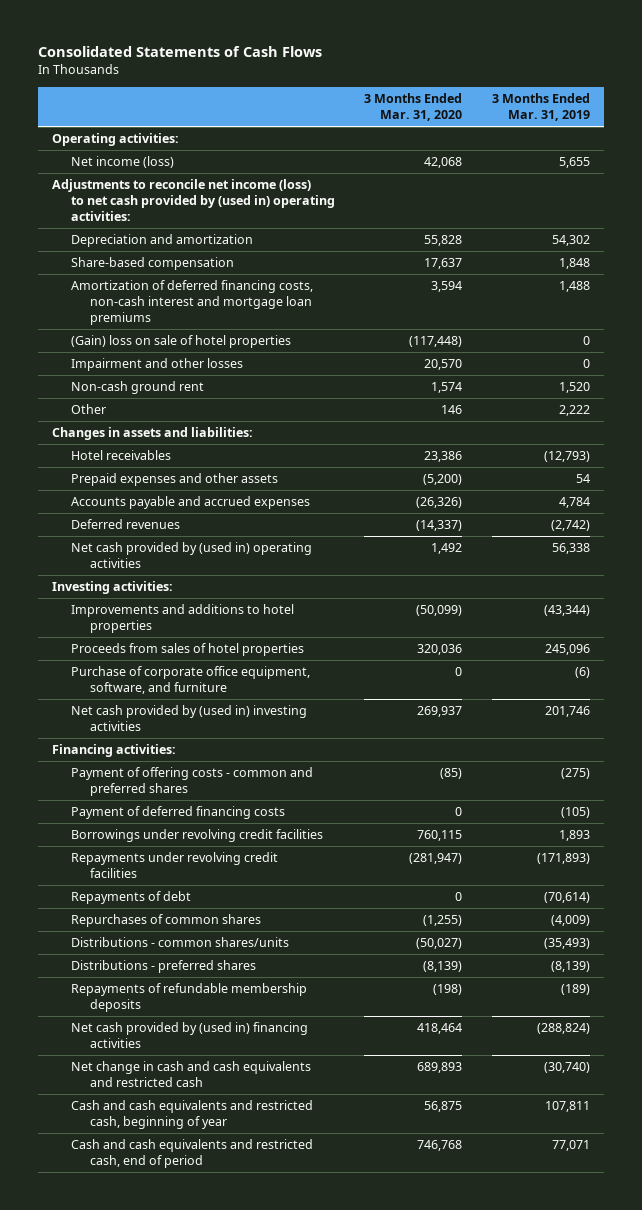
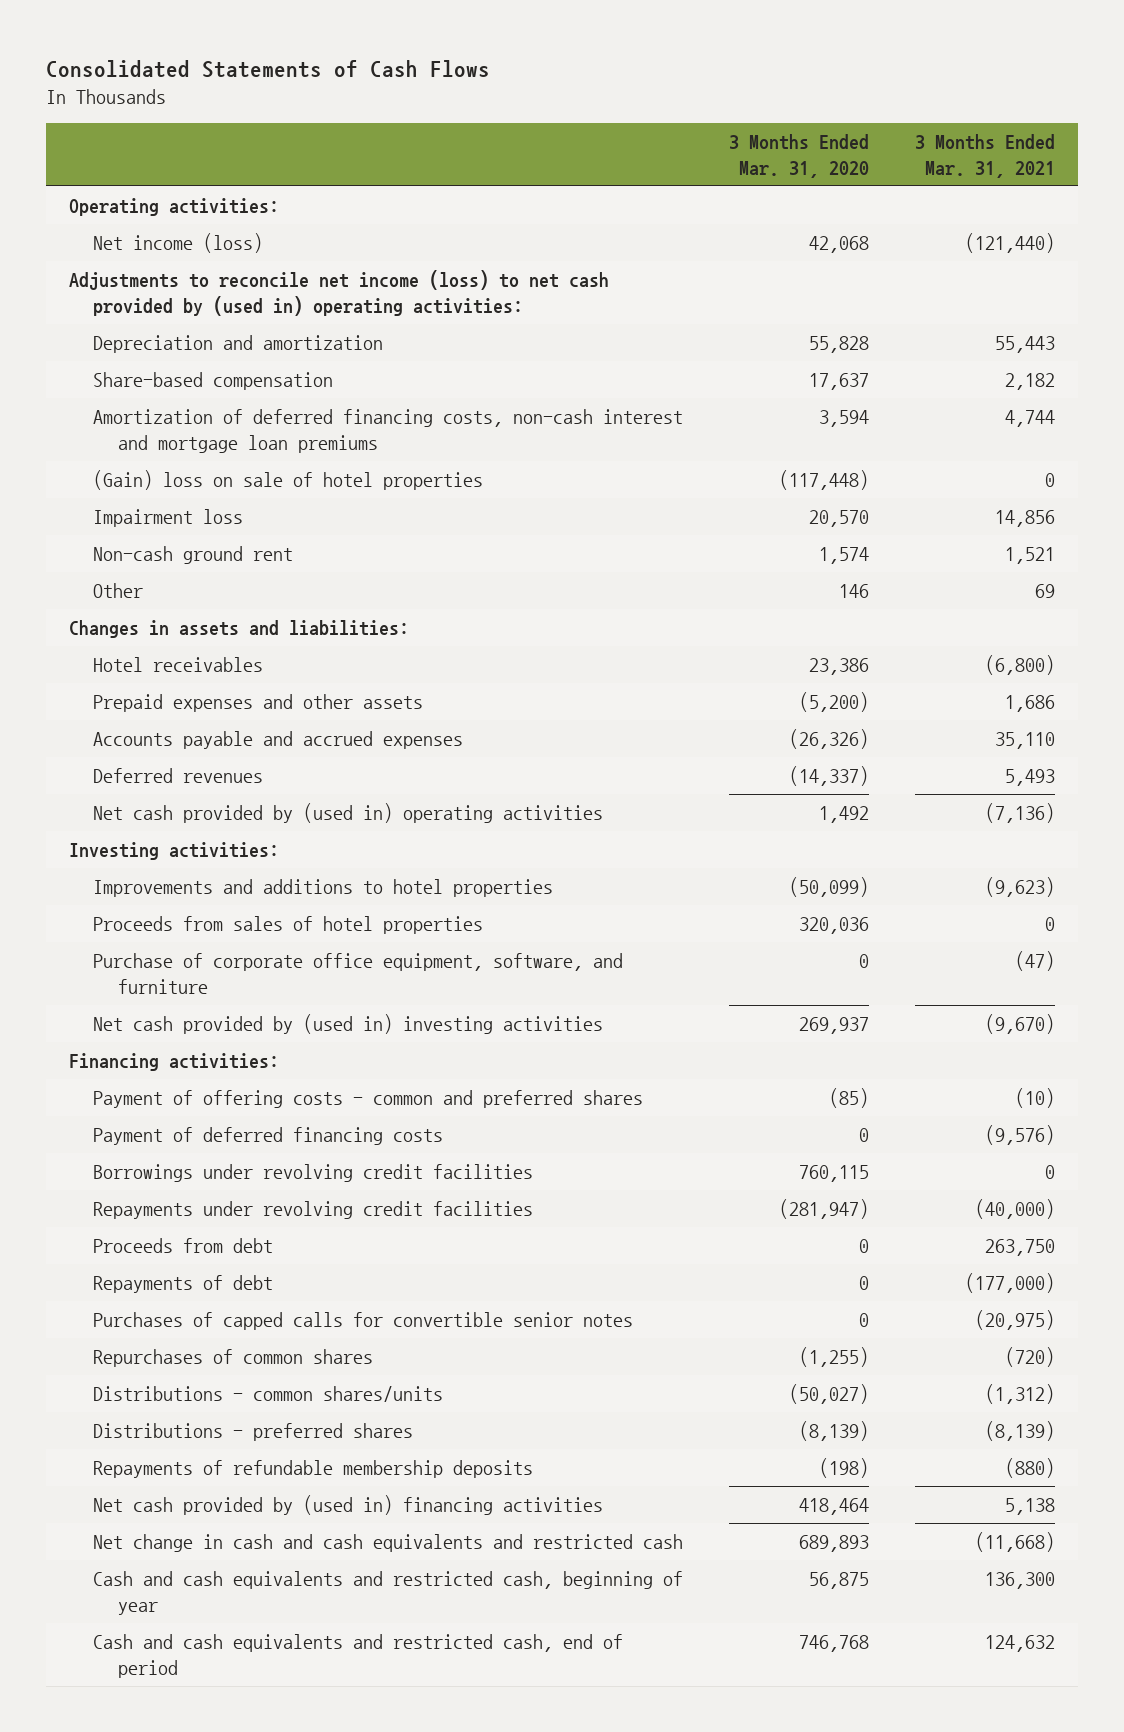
[491,93,590,121] 3 Months Ended Mar. 31, 2019 -> none
none -> [915,133,1056,178] 3 Months Ended Mar. 31, 2021
[71,358,244,372] Impairment and other losses -> [93,508,244,527] Impairment loss
none -> [93,1237,274,1253] Proceeds from debt
none -> [93,1311,634,1330] Purchases of capped calls for convertible senior notes

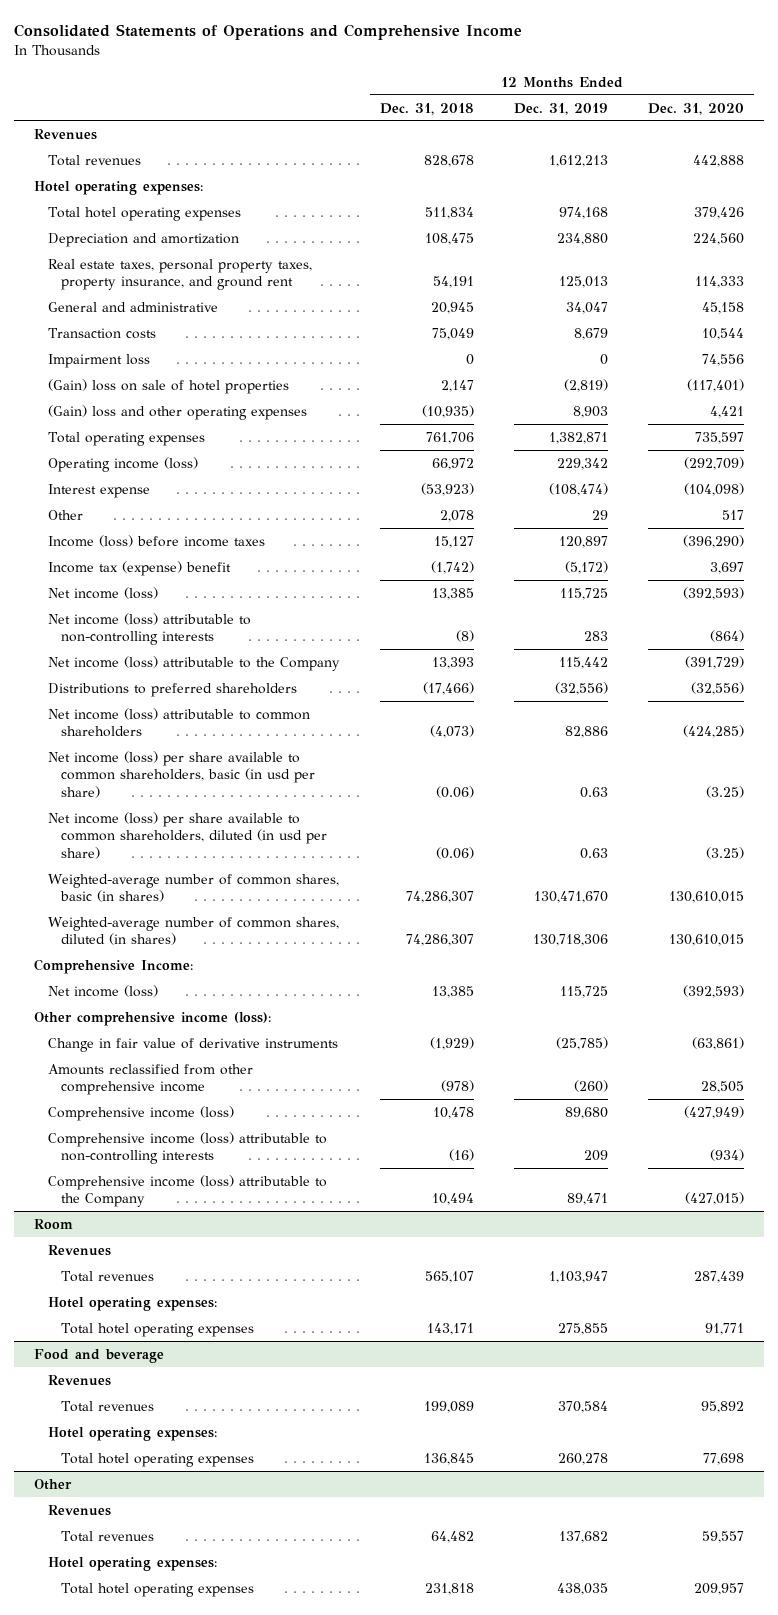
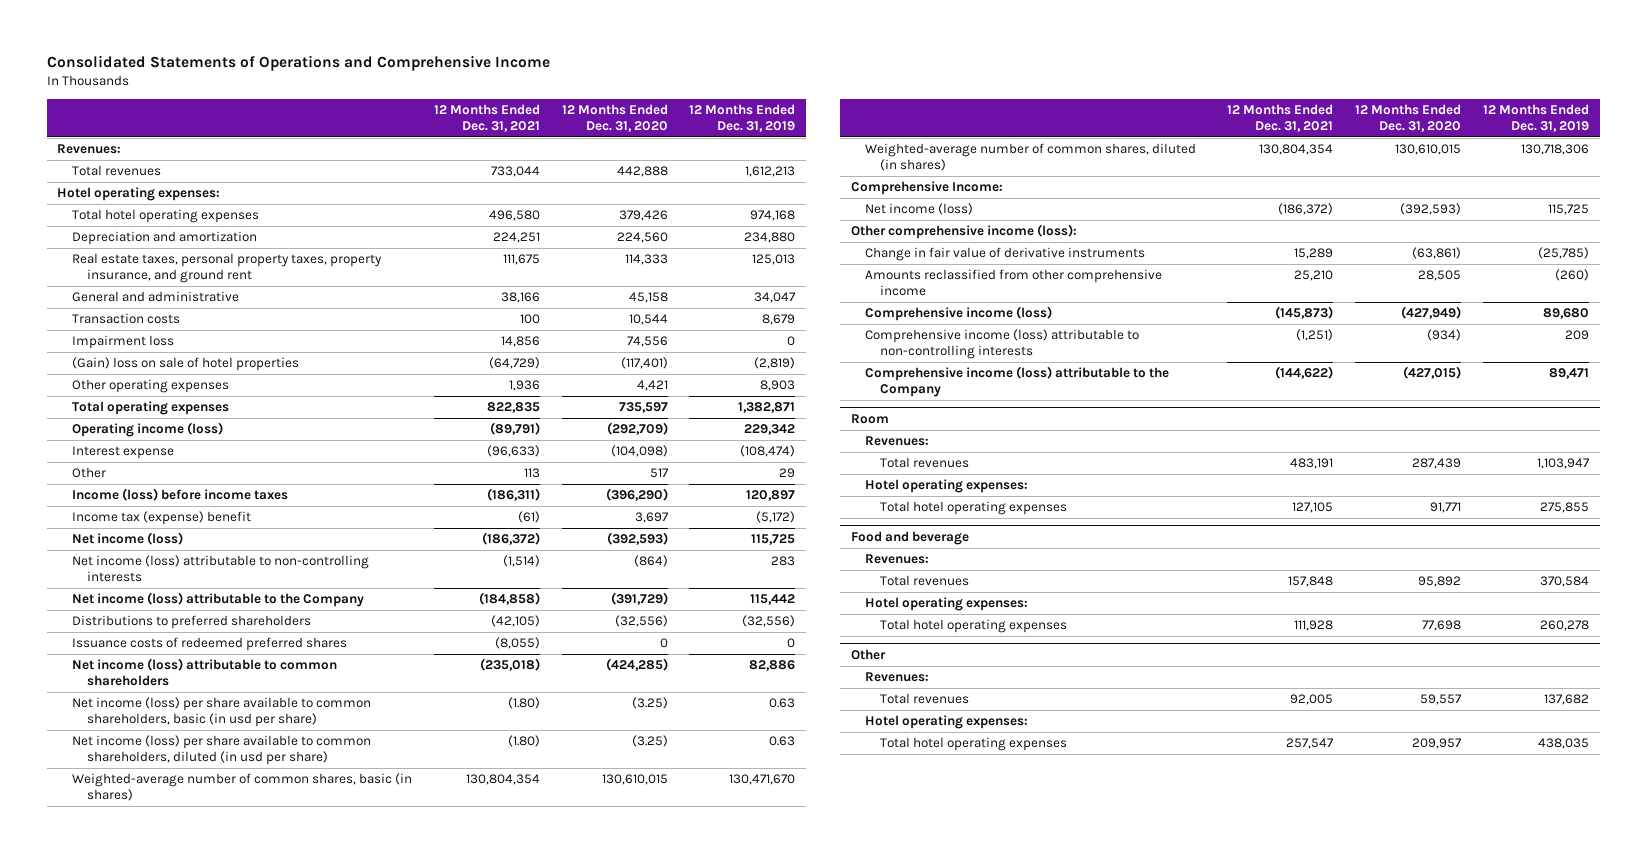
[379,102,474,115] Dec. 31, 2018 -> none
none -> [433,104,540,132] 12 Months Ended Dec. 31, 2021
[34,128,98,140] Revenues -> [57,144,122,155] Revenues:
[47,404,307,420] (Gain) loss and other operating expenses -> [71,379,229,394] Other operating expenses
none -> [71,637,347,652] Issuance costs of redeemed preferred shares
[47,1244,111,1256] Revenues -> [865,436,930,447] Revenues:
[47,1374,111,1386] Revenues -> [865,554,930,565] Revenues:
[47,1504,111,1516] Revenues -> [865,672,930,683] Revenues:

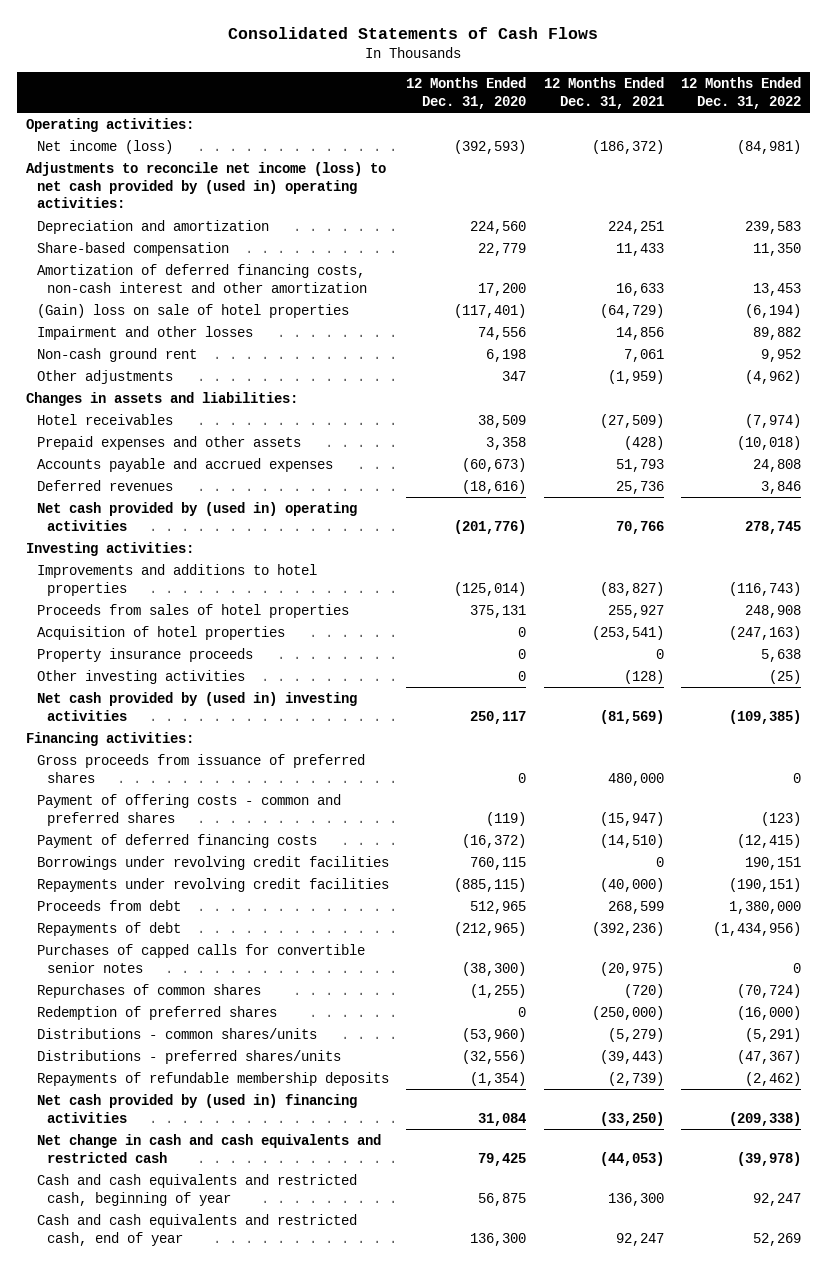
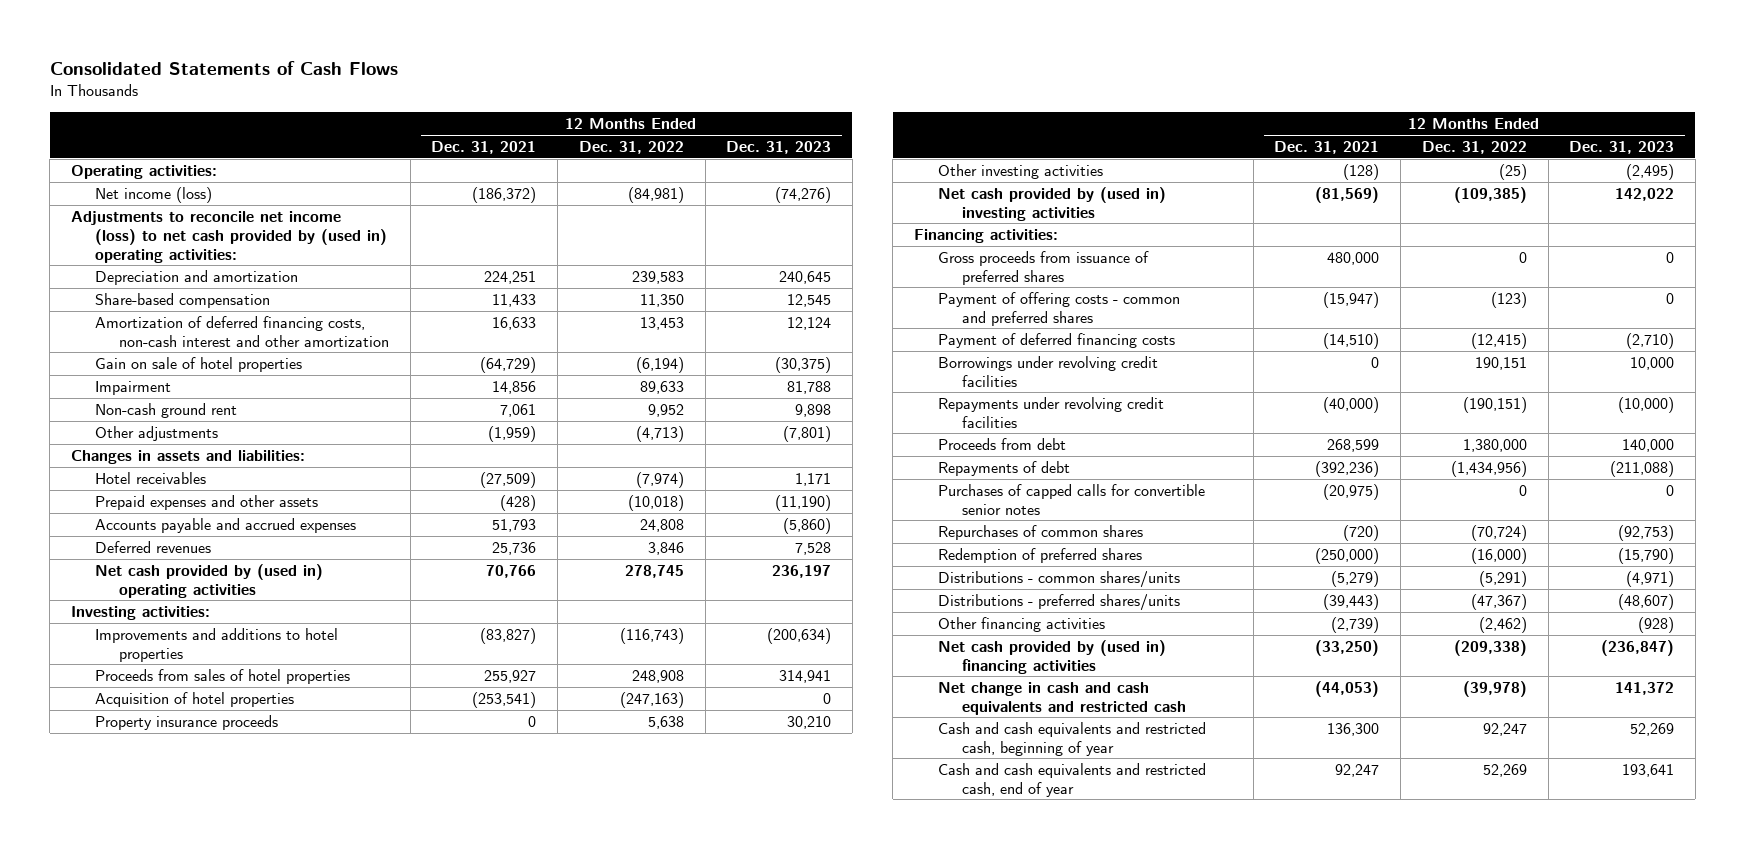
[406,77,527,109] 12 Months Ended Dec. 31, 2020 -> none
none -> [726,141,832,155] Dec. 31, 2023
[36,303,349,318] (Gain) loss on sale of hotel properties -> [94,356,302,372] Gain on sale of hotel properties
[36,325,253,340] Impairment and other losses -> [94,380,171,395] Impairment
[753,326,802,340] 89,882 -> [639,380,684,394] 89,633
[745,369,802,384] (4,962) -> [635,425,684,442] (4,713)
[36,1071,389,1086] Repayments of refundable membership deposits -> [937,616,1105,632] Other financing activities

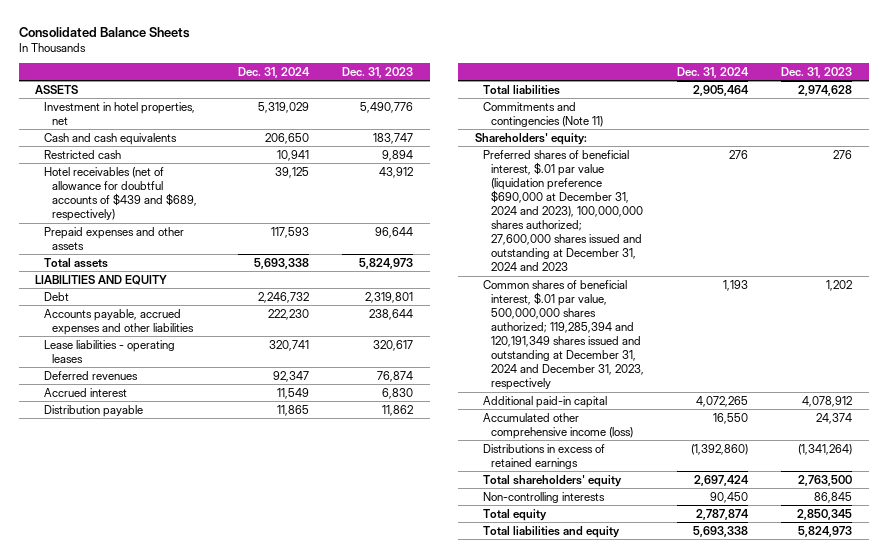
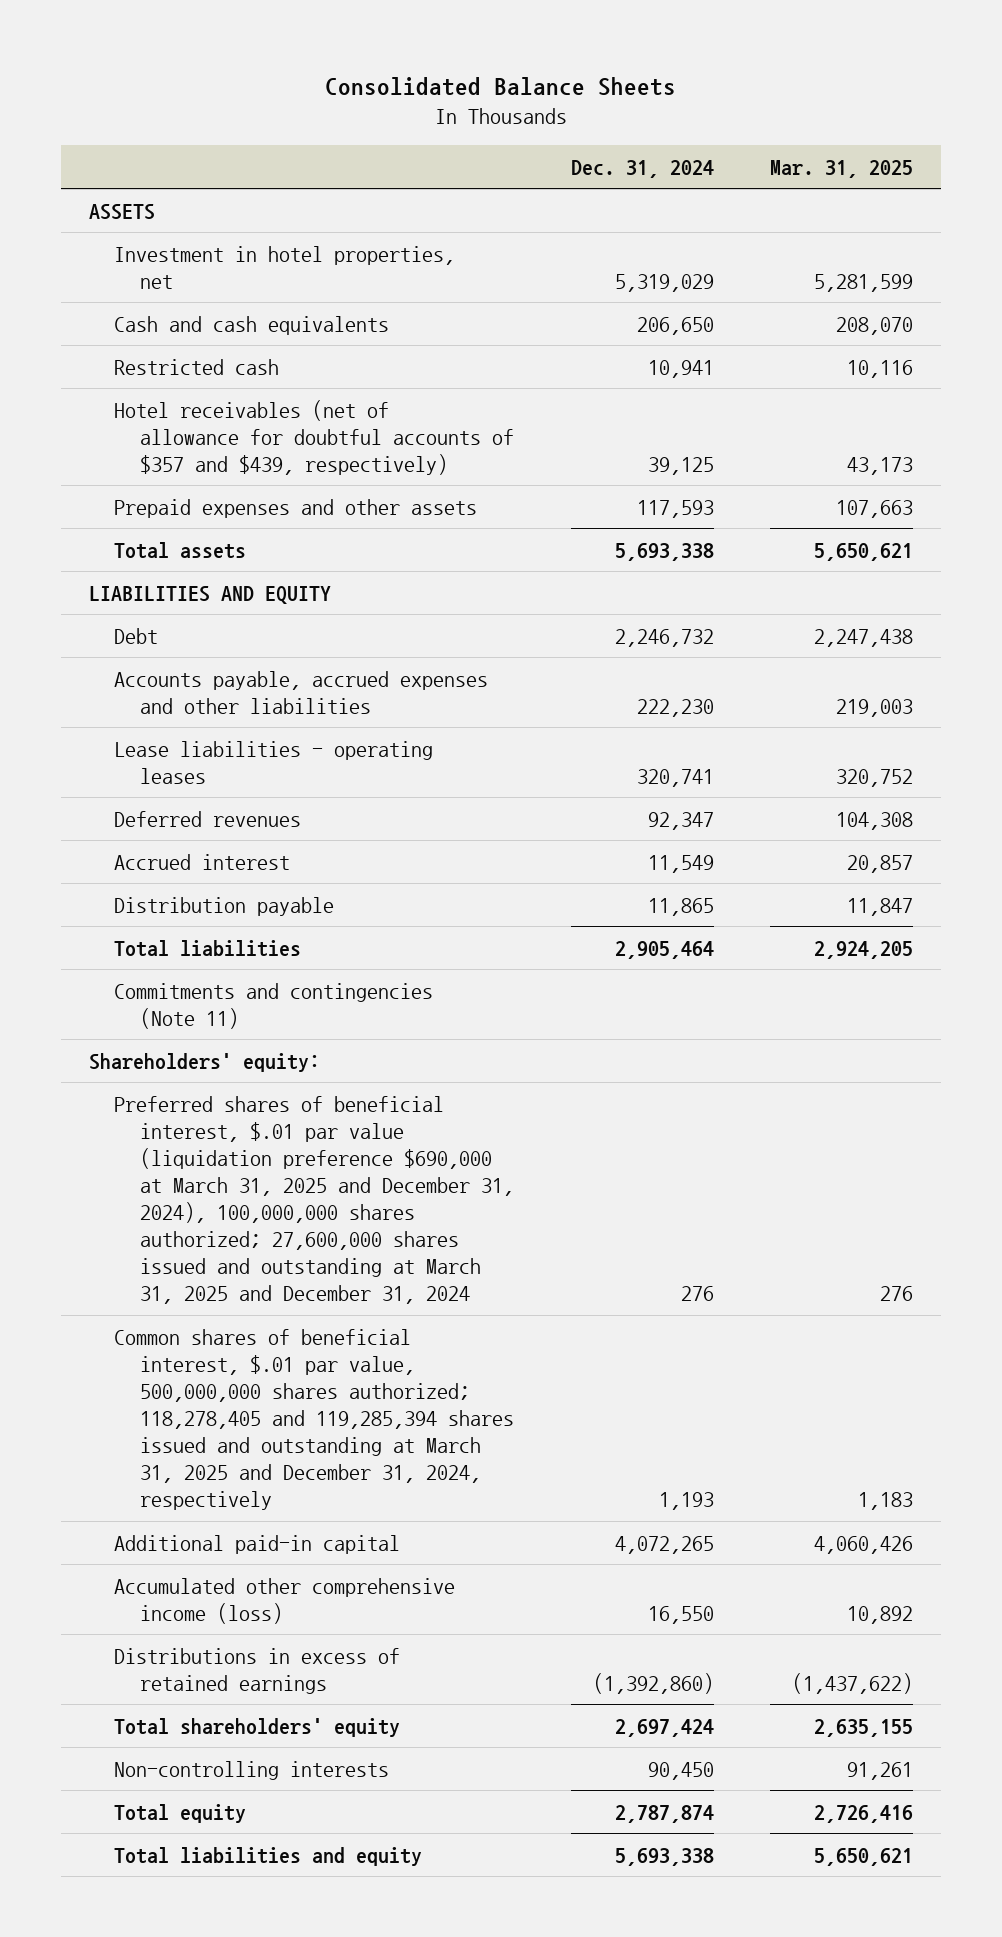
[342,66,414,78] Dec. 31, 2023 -> none
none -> [769,159,913,178] Mar. 31, 2025
[43,166,197,222] Hotel receivables (net of allowance for doubtful accounts of $439 and $689, respectively) -> [114,399,515,475] Hotel receivables (net of allowance for doubtful accounts of $357 and $439, respectively)
[482,149,643,272] Preferred shares of beneficial interest, $.01 par value (liquidation preference $690,000 at December 31, 2024 and 2023), 100,000,000 shares authorized; 27,600,000 shares issued and outstanding at December 31, 2024 and 2023 -> [114,1095,515,1305] Preferred shares of beneficial interest, $.01 par value (liquidation preference $690,000 at March 31, 2025 and December 31, 2024), 100,000,000 shares authorized; 27,600,000 shares issued and outstanding at March 31, 2025 and December 31, 2024
[482,279,644,391] Common shares of beneficial interest, $.01 par value, 500,000,000 shares authorized; 119,285,394 and 120,191,349 shares issued and outstanding at December 31, 2024 and December 31, 2023, respectively -> [114,1328,515,1511] Common shares of beneficial interest, $.01 par value, 500,000,000 shares authorized; 118,278,405 and 119,285,394 shares issued and outstanding at March 31, 2025 and December 31, 2024, respectively

